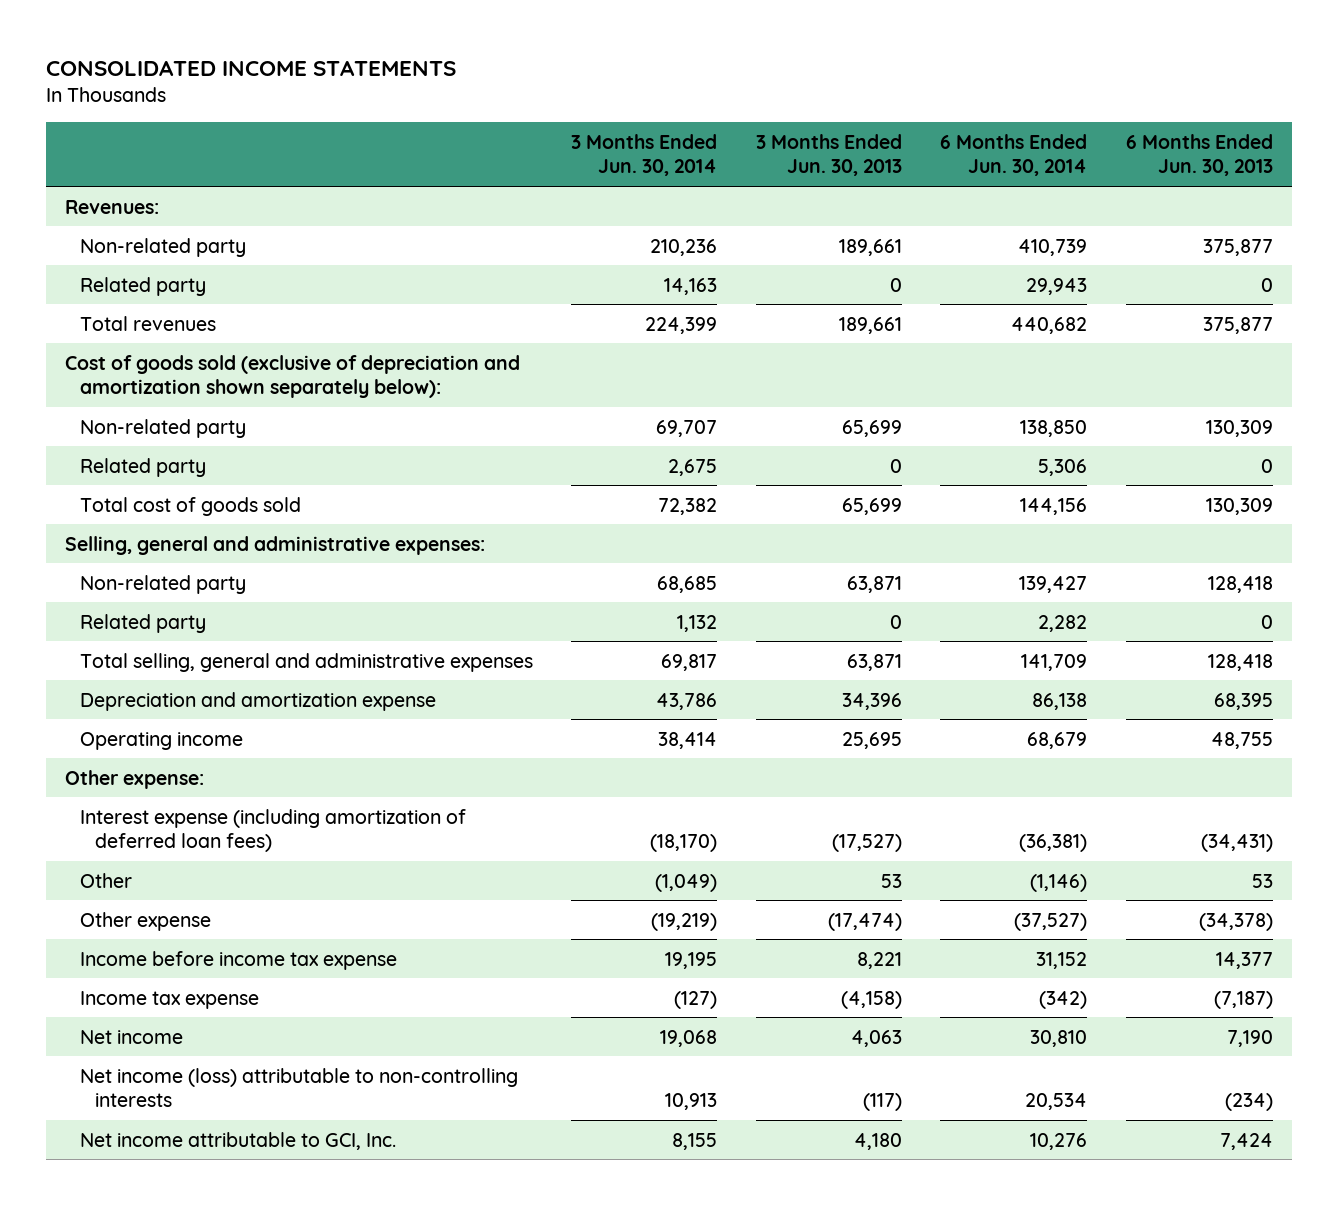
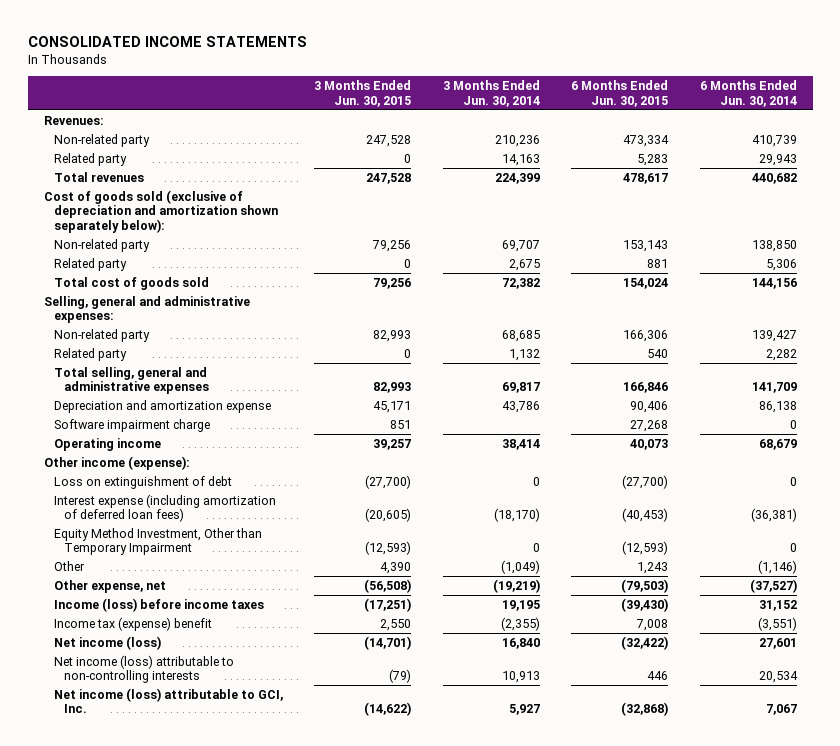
[755,133,902,177] 3 Months Ended Jun. 30, 2013 -> none
[1125,133,1273,177] 6 Months Ended Jun. 30, 2013 -> none
none -> [314,80,412,107] 3 Months Ended Jun. 30, 2015
none -> [571,80,669,107] 6 Months Ended Jun. 30, 2015
none -> [54,418,211,432] Software impairment charge
[64,769,204,789] Other expense: -> [43,455,190,470] Other income (expense):
none -> [54,475,233,489] Loss on extinguishment of debt
none -> [54,527,263,556] Equity Method Investment, Other than Temporary Impairment
[79,911,211,931] Other expense -> [54,579,167,593] Other expense, net
[79,950,397,970] Income before income tax expense -> [54,597,265,612] Income (loss) before income taxes
[79,990,259,1009] Income tax expense -> [54,616,213,631] Income tax (expense) benefit
[674,990,718,1009] (127) -> [500,616,540,631] (2,355)
[1039,990,1088,1009] (342) -> [757,616,797,631] (3,551)
[79,1029,183,1044] Net income -> [54,635,162,650] Net income (loss)
[660,1029,718,1047] 19,068 -> [501,637,540,649] 16,840
[1030,1029,1088,1047] 30,810 -> [758,637,797,649] 27,601
[79,1131,396,1150] Net income attributable to GCI, Inc. -> [54,687,284,714] Net income (loss) attributable to GCI, Inc.
[672,1132,718,1150] 8,155 -> [508,704,540,716] 5,927
[1030,1132,1088,1150] 10,276 -> [765,704,797,716] 7,067

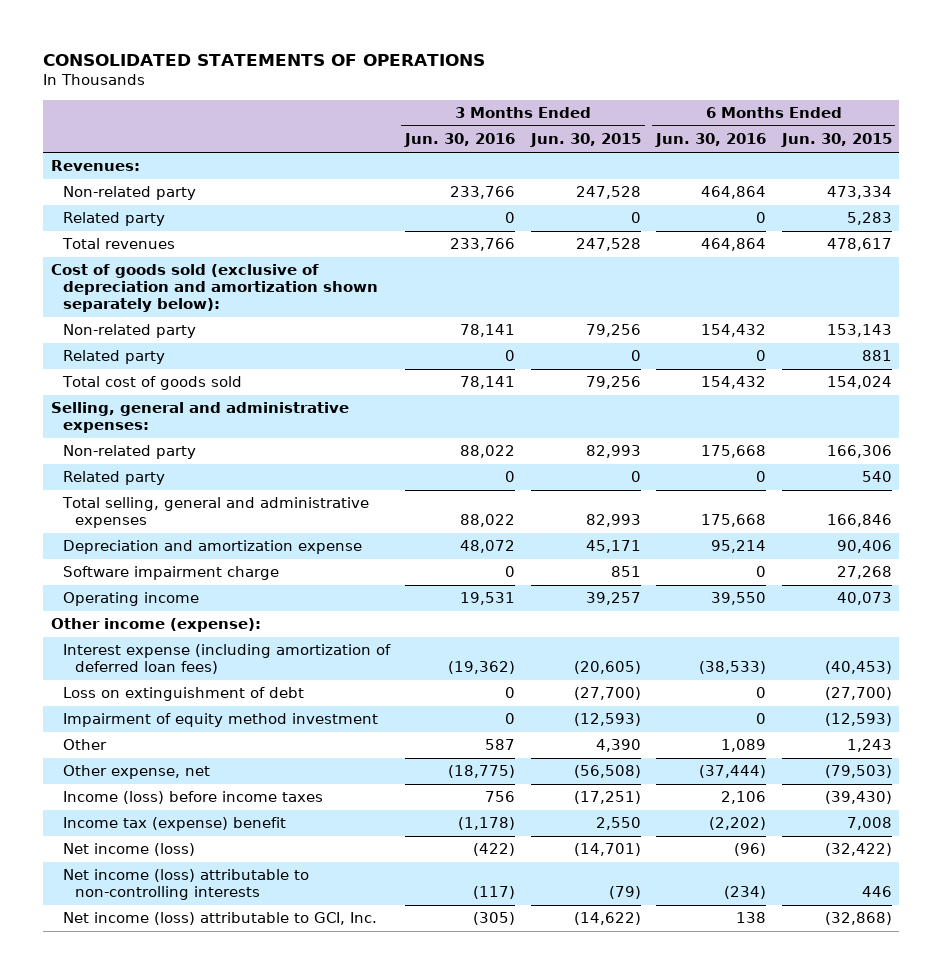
[27,36,307,48] CONSOLIDATED INCOME STATEMENTS -> [43,53,486,66] CONSOLIDATED STATEMENTS OF OPERATIONS
[442,80,540,107] 3 Months Ended Jun. 30, 2014 -> none
[699,80,797,107] 6 Months Ended Jun. 30, 2014 -> none
none -> [404,133,516,148] Jun. 30, 2016
none -> [655,133,767,148] Jun. 30, 2016
[54,475,233,489] Loss on extinguishment of debt -> [62,687,304,702] Loss on extinguishment of debt
[54,527,263,556] Equity Method Investment, Other than Temporary Impairment -> [62,713,378,728] Impairment of equity method investment

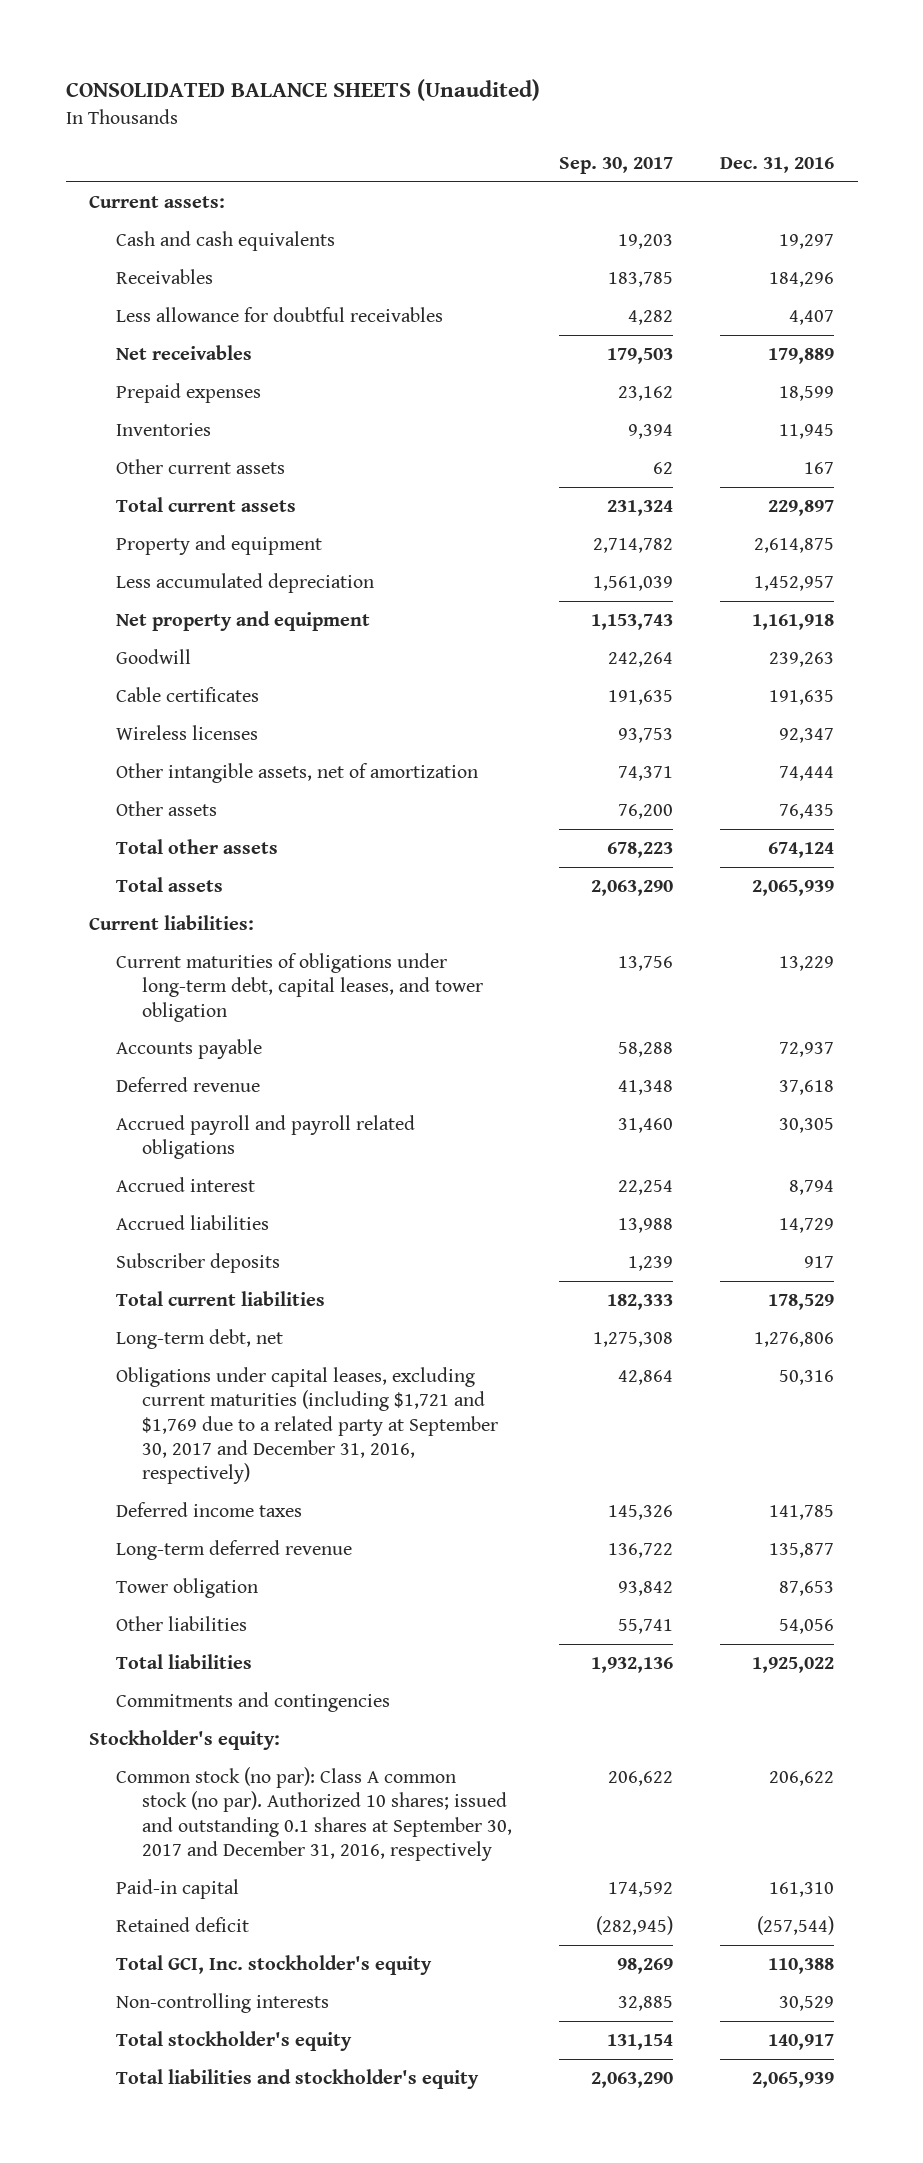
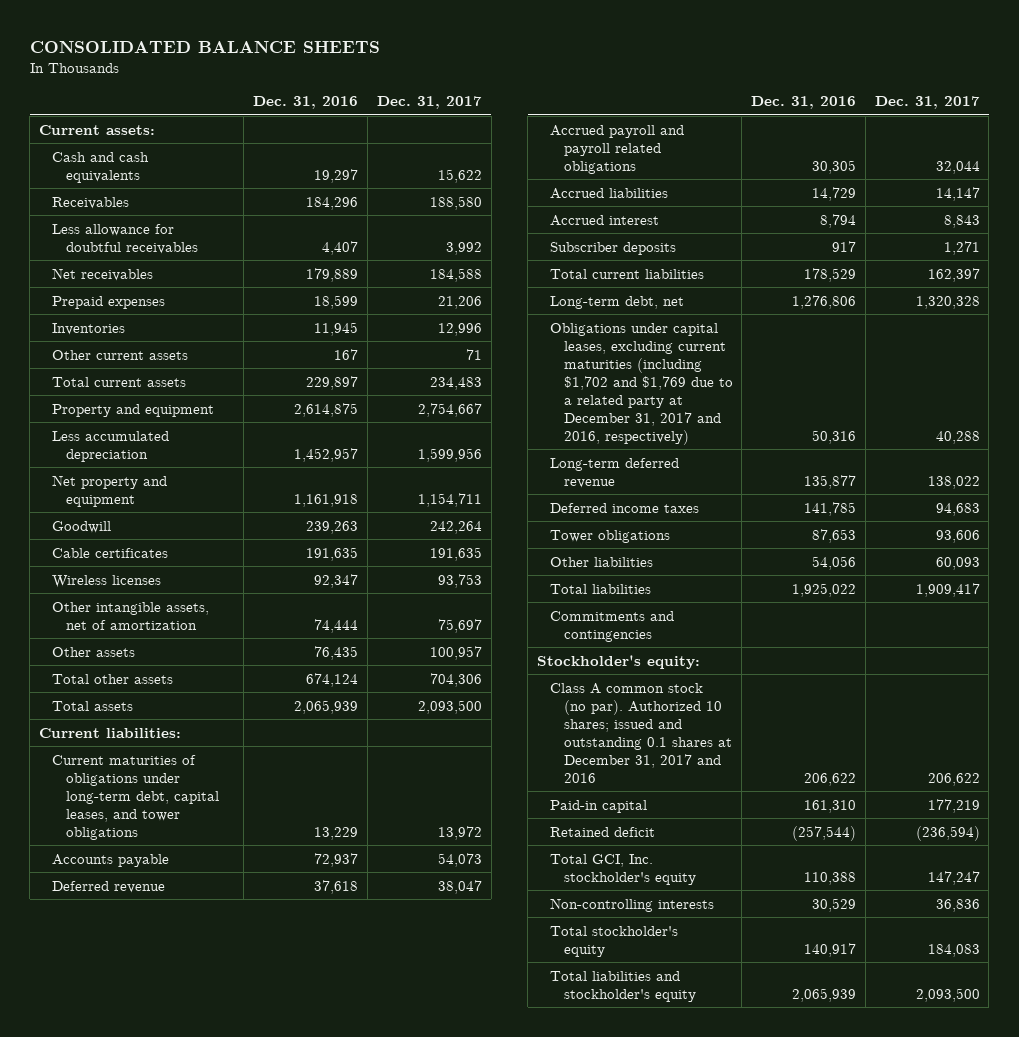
[65,78,540,101] CONSOLIDATED BALANCE SHEETS (Unaudited) -> [29,40,380,53] CONSOLIDATED BALANCE SHEETS
[558,157,673,175] Sep. 30, 2017 -> none
none -> [376,96,482,110] Dec. 31, 2017
[115,953,483,1022] Current maturities of obligations under long-term debt, capital leases, and tower obligation -> [52,754,219,840] Current maturities of obligations under long-term debt, capital leases, and tower obligations
[115,1177,255,1193] Accrued interest -> [550,214,660,226] Accrued interest
[115,1367,498,1485] Obligations under capital leases, excluding current maturities (including $1,721 and $1,769 due to a related party at September 30, 2017 and December 31, 2016, respectively) -> [550,322,733,445] Obligations under capital leases, excluding current maturities (including $1,702 and $1,769 due to a related party at December 31, 2017 and 2016, respectively)
[115,1502,302,1518] Deferred income taxes -> [550,502,700,513] Deferred income taxes
[115,1578,258,1599] Tower obligation -> [550,529,671,543] Tower obligations
[115,1767,512,1861] Common stock (no par): Class A common stock (no par). Authorized 10 shares; issued and outstanding 0.1 shares at September 30, 2017 and December 31, 2016, respectively -> [550,682,732,783] Class A common stock (no par). Authorized 10 shares; issued and outstanding 0.1 shares at December 31, 2017 and 2016

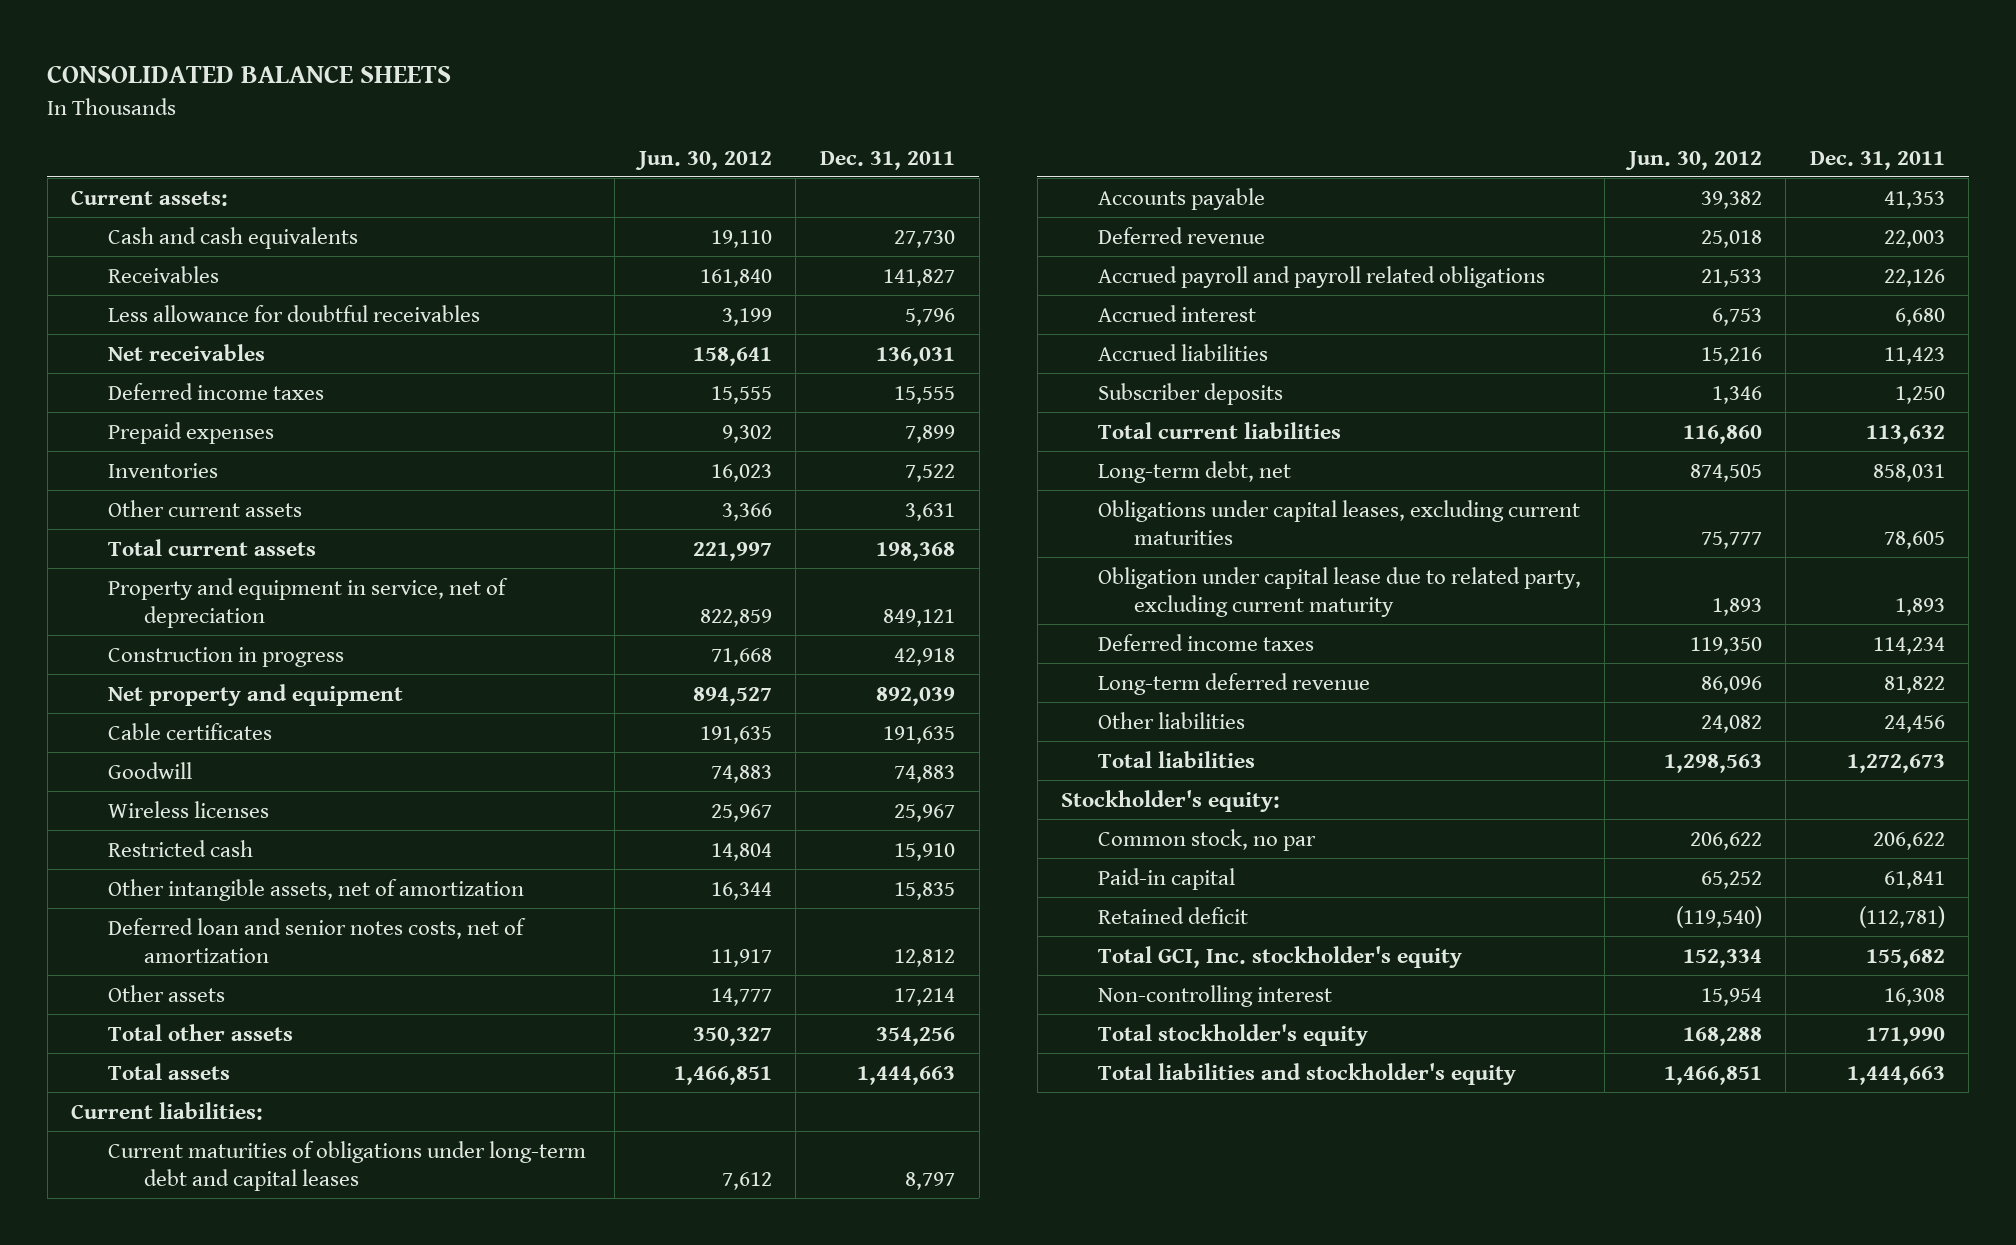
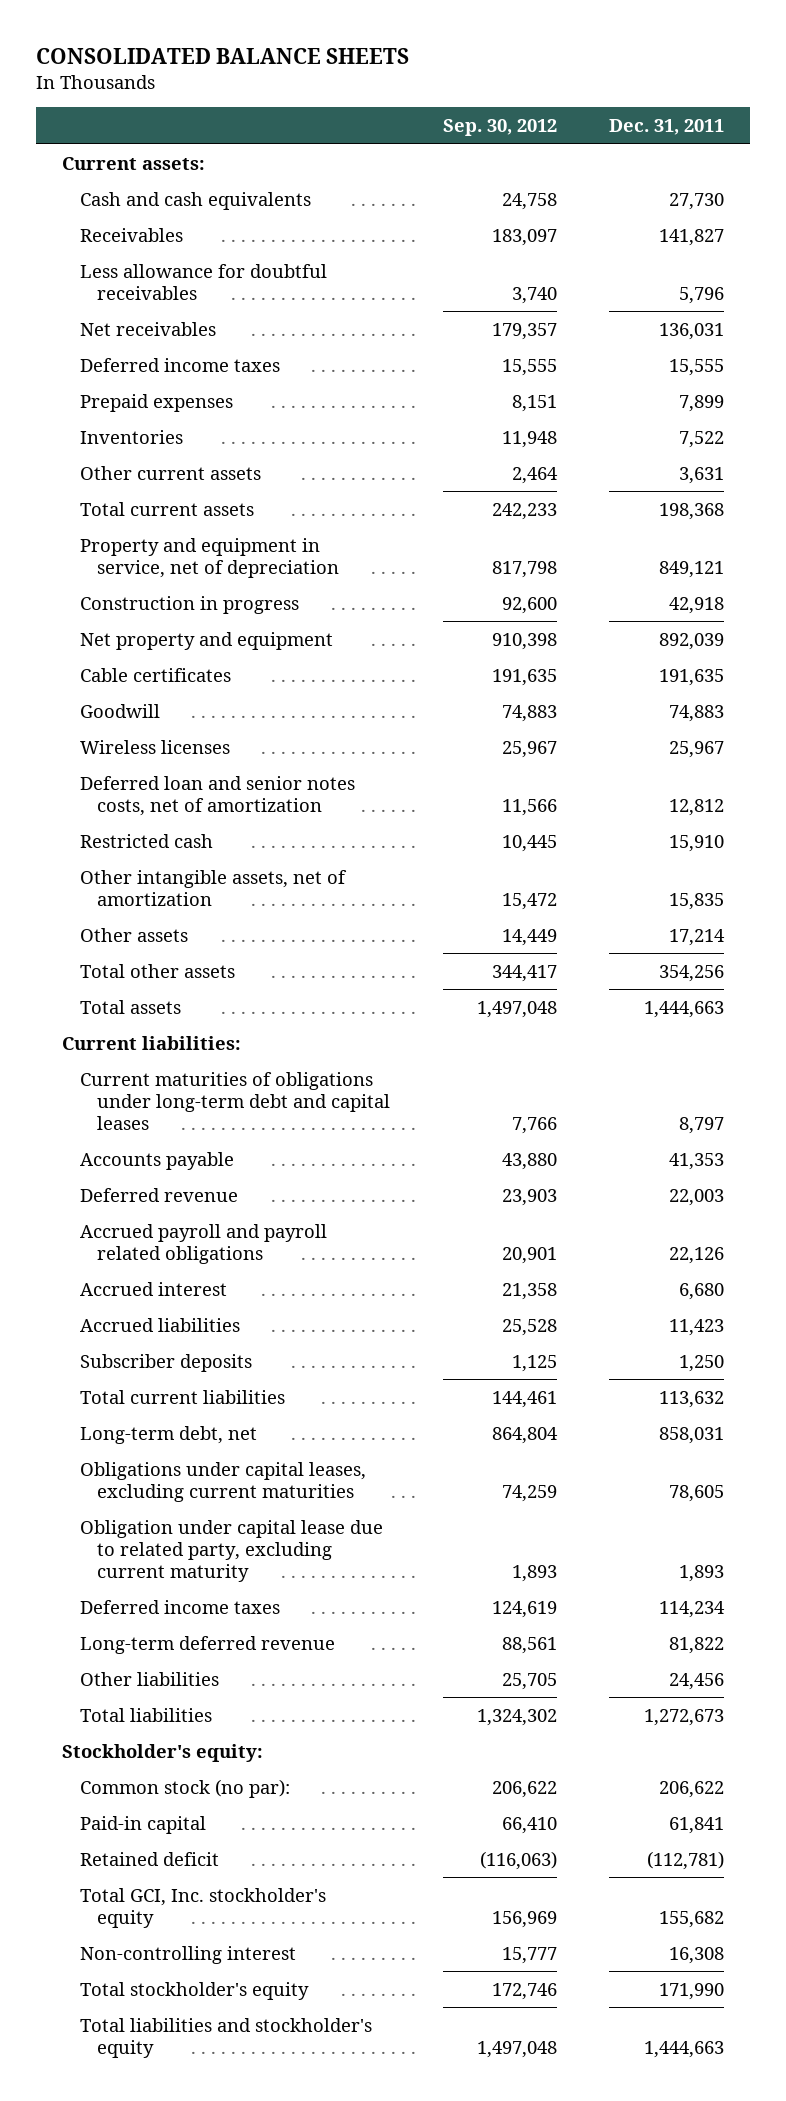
[634,150,772,170] Jun. 30, 2012 -> none
none -> [442,118,557,136] Sep. 30, 2012
[107,917,526,963] Deferred loan and senior notes costs, net of amortization -> [79,775,355,816] Deferred loan and senior notes costs, net of amortization
[1097,828,1316,851] Common stock, no par -> [79,1778,290,1798] Common stock (no par):

